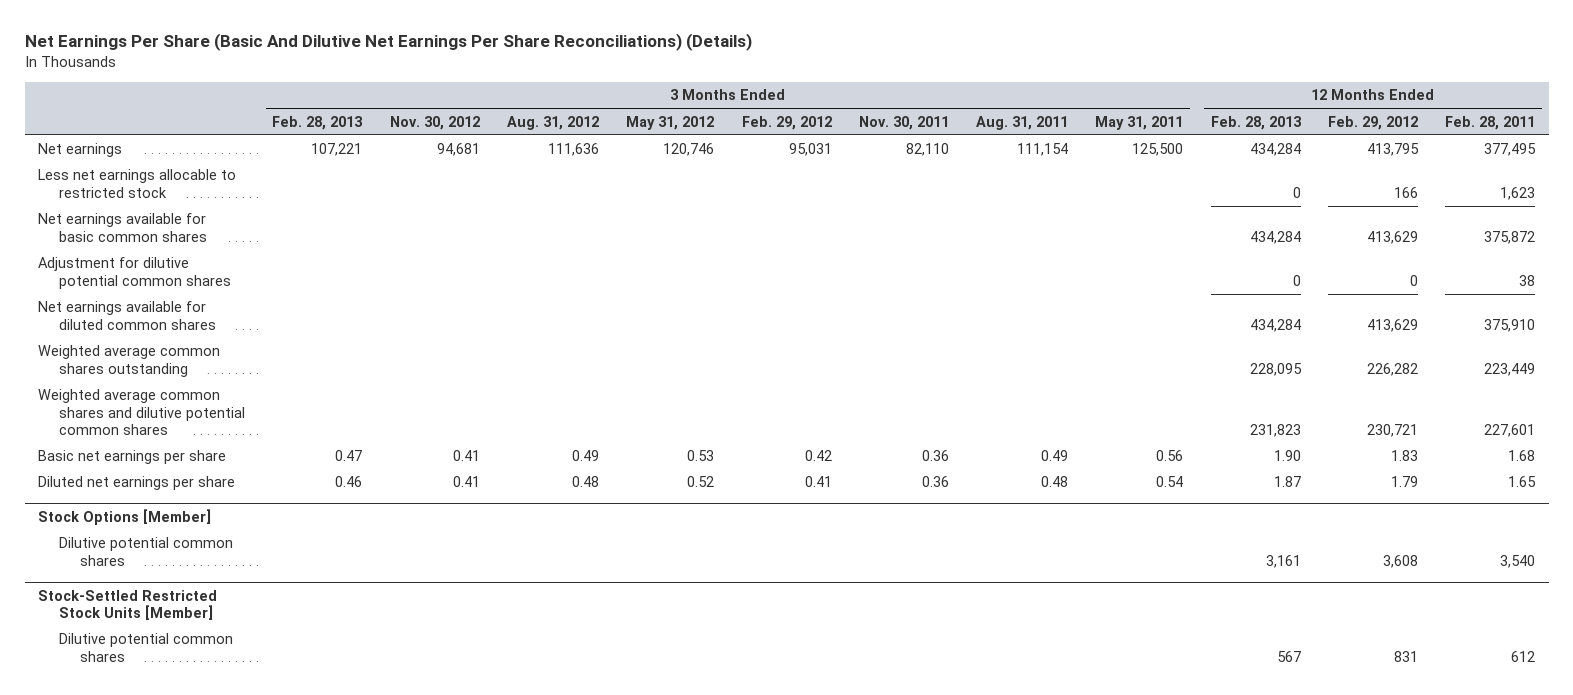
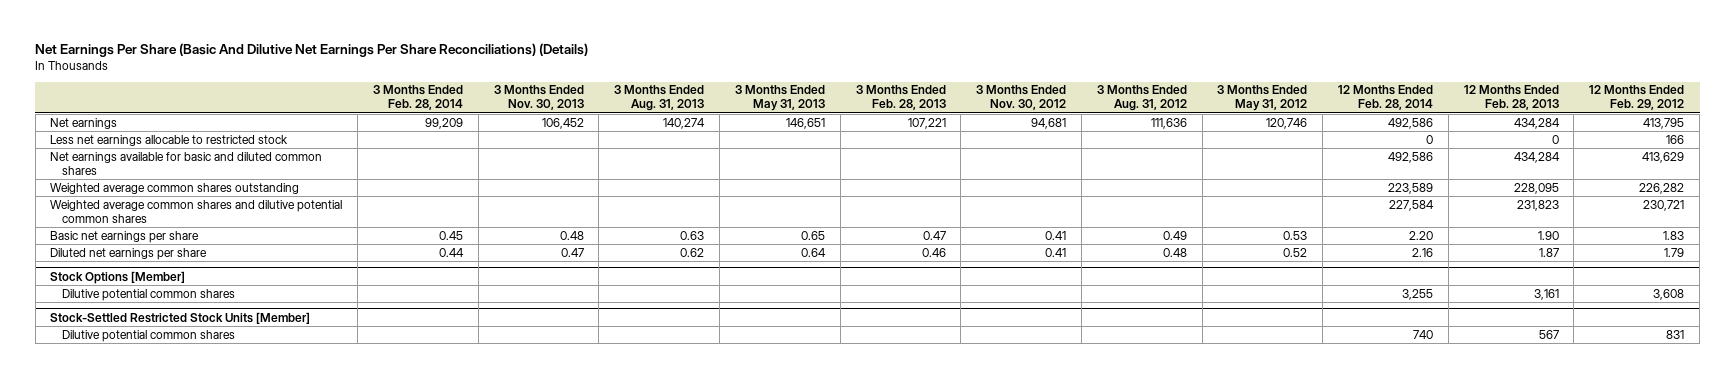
[741,115,832,130] Feb. 29, 2012 -> none
[858,115,949,130] Nov. 30, 2011 -> none
[976,115,1069,130] Aug. 31, 2011 -> none
[1095,115,1184,130] May 31, 2011 -> none
[1445,115,1536,130] Feb. 28, 2011 -> none
none -> [373,85,464,111] 3 Months Ended Feb. 28, 2014
none -> [493,85,584,111] 3 Months Ended Nov. 30, 2013
none -> [614,85,705,112] 3 Months Ended Aug. 31, 2013
none -> [734,85,825,112] 3 Months Ended May 31, 2013
none -> [1338,85,1434,111] 12 Months Ended Feb. 28, 2014
[38,213,208,242] Net earnings available for basic common shares -> none
[38,257,232,289] Adjustment for dilutive potential common shares -> none
[38,301,217,330] Net earnings available for diluted common shares -> [50,151,323,175] Net earnings available for basic and diluted common shares

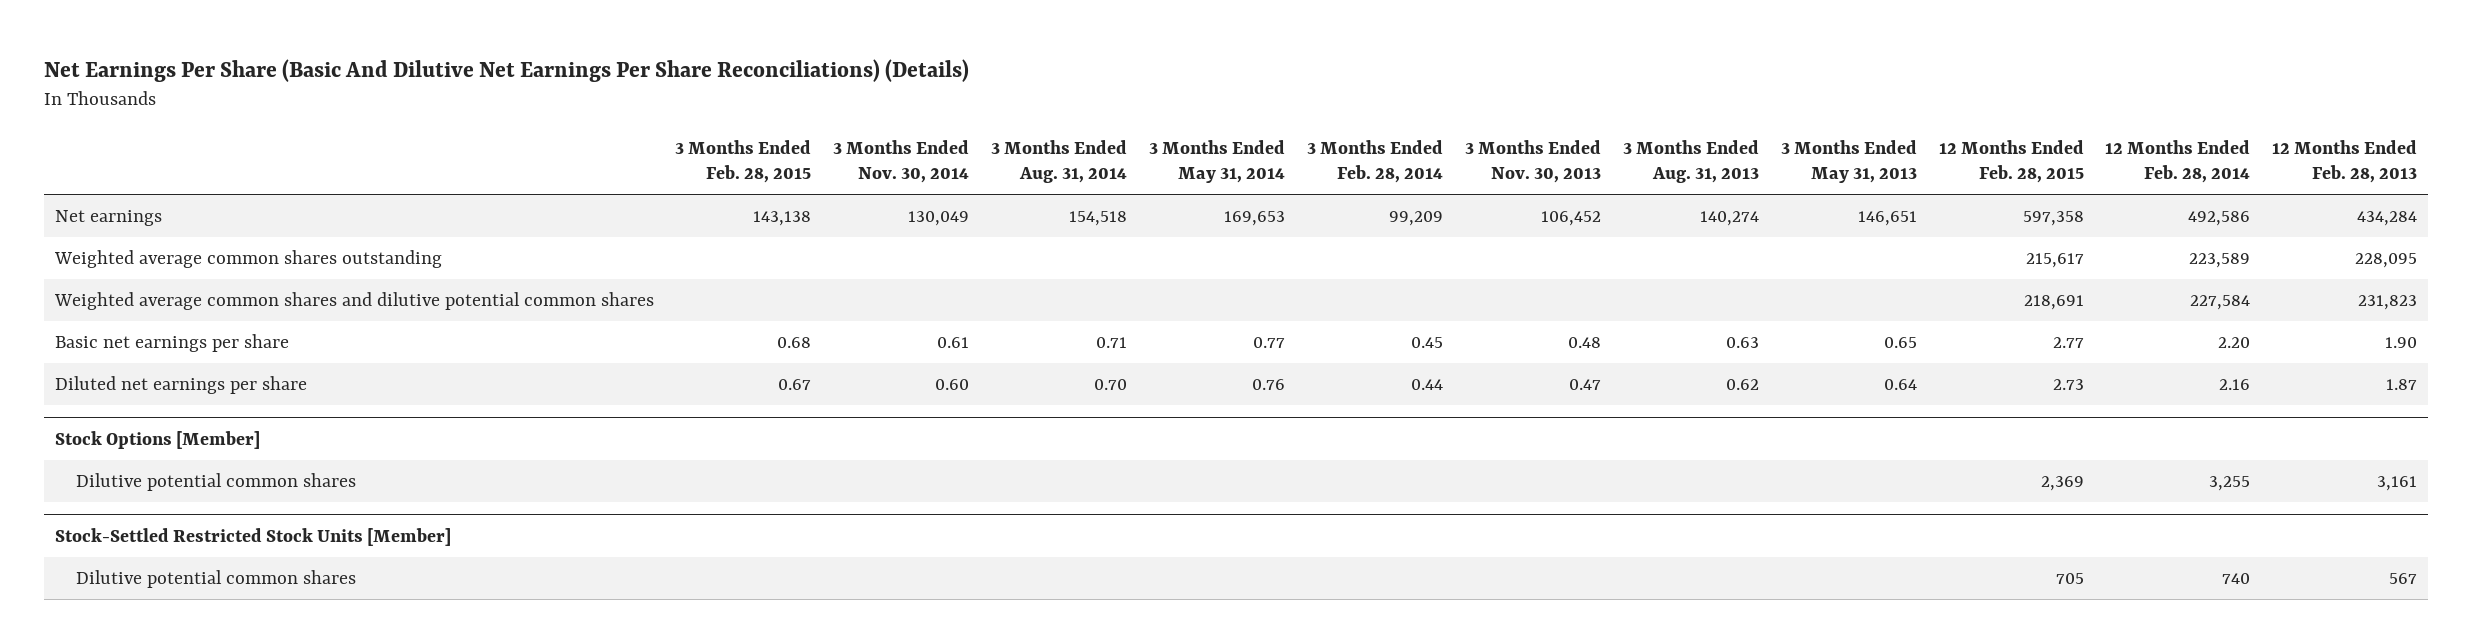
[855,85,946,111] 3 Months Ended Feb. 28, 2013 -> none
[976,85,1067,111] 3 Months Ended Nov. 30, 2012 -> none
[1096,85,1187,112] 3 Months Ended Aug. 31, 2012 -> none
[1217,85,1308,112] 3 Months Ended May 31, 2012 -> none
[1589,85,1685,111] 12 Months Ended Feb. 29, 2012 -> none
none -> [675,139,812,184] 3 Months Ended Feb. 28, 2015
none -> [833,139,970,184] 3 Months Ended Nov. 30, 2014
none -> [991,139,1128,184] 3 Months Ended Aug. 31, 2014
none -> [1149,139,1286,184] 3 Months Ended May 31, 2014
none -> [1938,139,2084,184] 12 Months Ended Feb. 28, 2015
[50,134,289,146] Less net earnings allocable to restricted stock -> none
[50,151,323,175] Net earnings available for basic and diluted common shares -> none

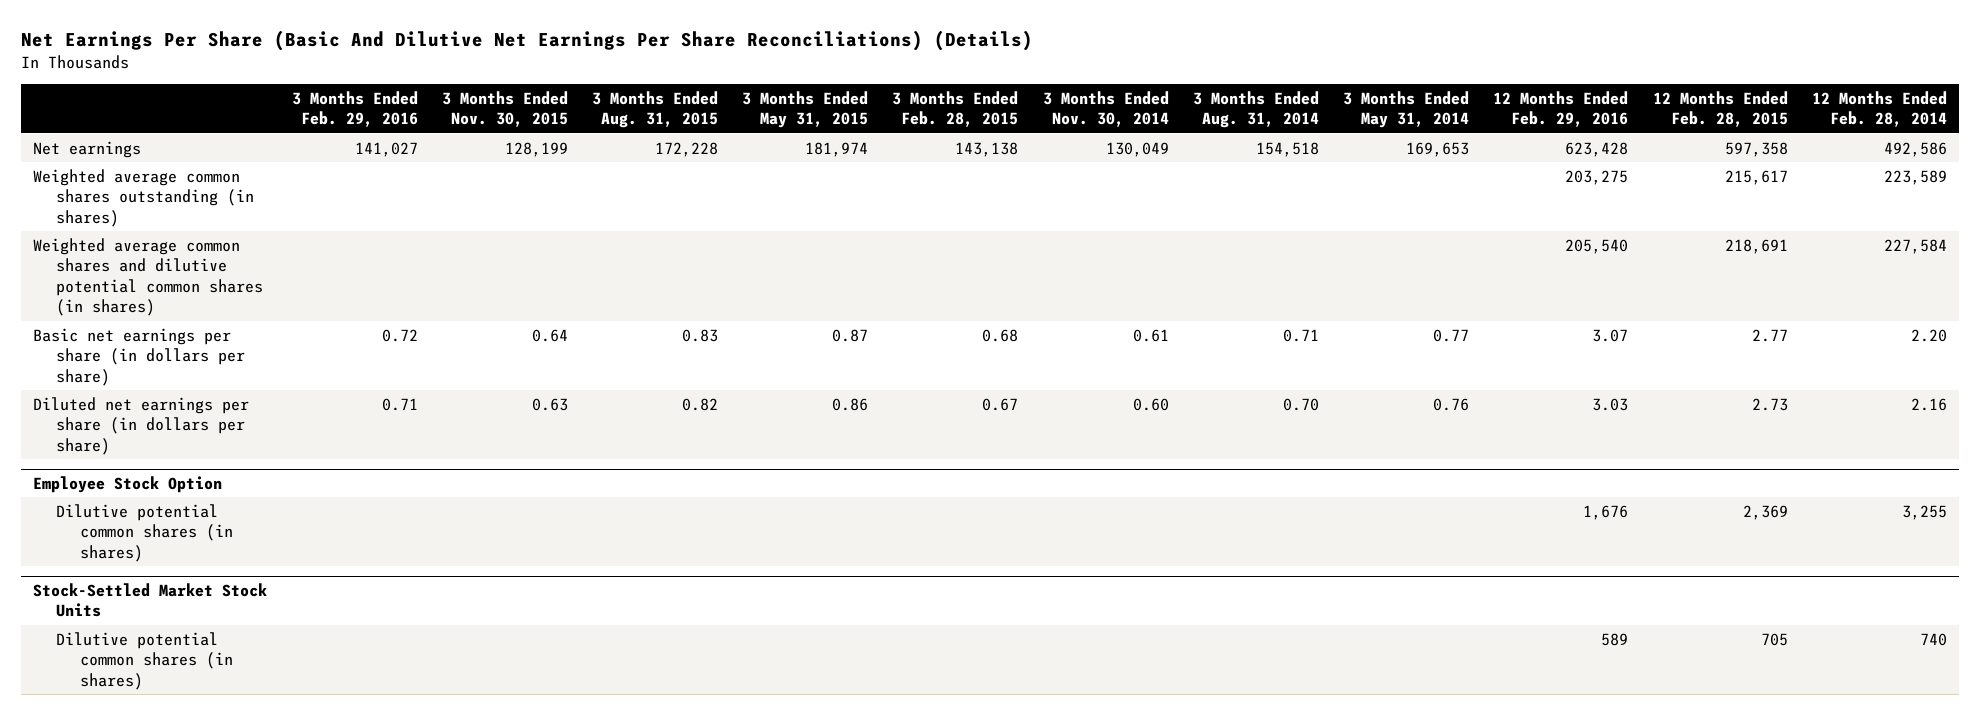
[1306,139,1443,184] 3 Months Ended Feb. 28, 2014 -> none
[1464,139,1601,184] 3 Months Ended Nov. 30, 2013 -> none
[1622,139,1759,184] 3 Months Ended Aug. 31, 2013 -> none
[1780,139,1917,184] 3 Months Ended May 31, 2013 -> none
[2272,139,2418,184] 12 Months Ended Feb. 28, 2013 -> none
none -> [291,90,418,128] 3 Months Ended Feb. 29, 2016
none -> [441,90,568,128] 3 Months Ended Nov. 30, 2015
none -> [591,90,718,129] 3 Months Ended Aug. 31, 2015
none -> [742,90,869,129] 3 Months Ended May 31, 2015
none -> [1493,90,1629,128] 12 Months Ended Feb. 29, 2016
[53,250,442,269] Weighted average common shares outstanding -> [33,168,255,227] Weighted average common shares outstanding (in shares)
[53,292,654,311] Weighted average common shares and dilutive potential common shares -> [33,237,264,317] Weighted average common shares and dilutive potential common shares (in shares)
[54,334,289,353] Basic net earnings per share -> [33,327,246,386] Basic net earnings per share (in dollars per share)
[54,376,307,395] Diluted net earnings per share -> [33,396,250,455] Diluted net earnings per share (in dollars per share)
[54,430,260,449] Stock Options [Member] -> [33,475,223,493] Employee Stock Option
[76,473,357,492] Dilutive potential common shares -> [56,503,233,562] Dilutive potential common shares (in shares)
[54,527,451,546] Stock-Settled Restricted Stock Units [Member] -> [33,582,268,618] Stock-Settled Market Stock Units
[76,570,357,589] Dilutive potential common shares -> [56,631,233,690] Dilutive potential common shares (in shares)

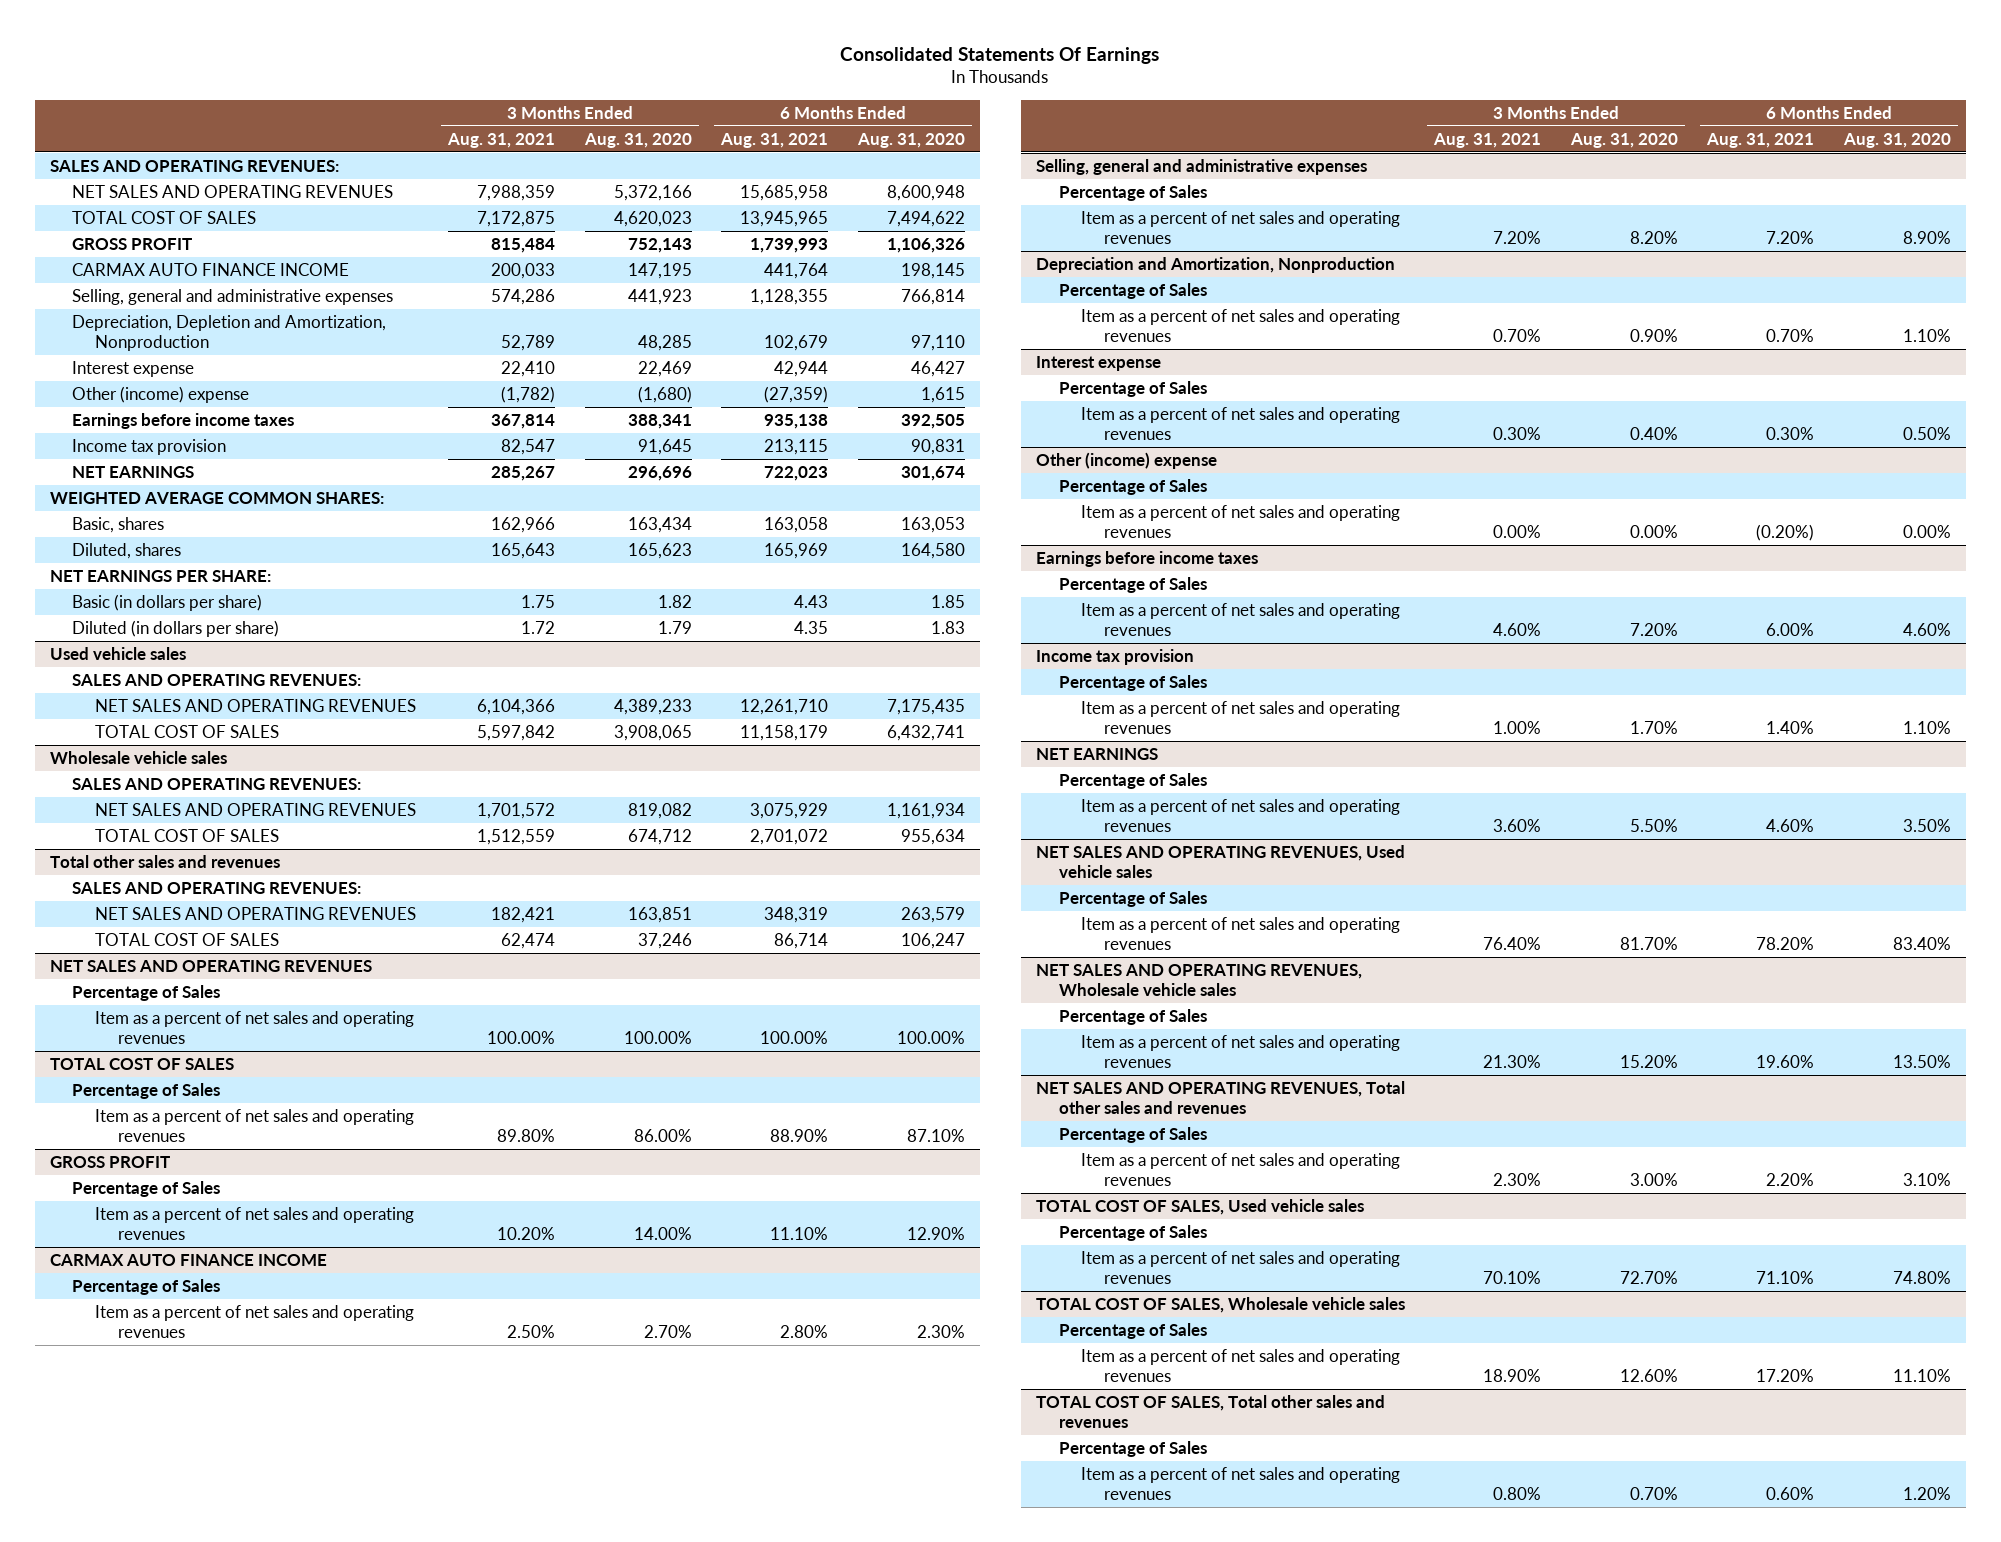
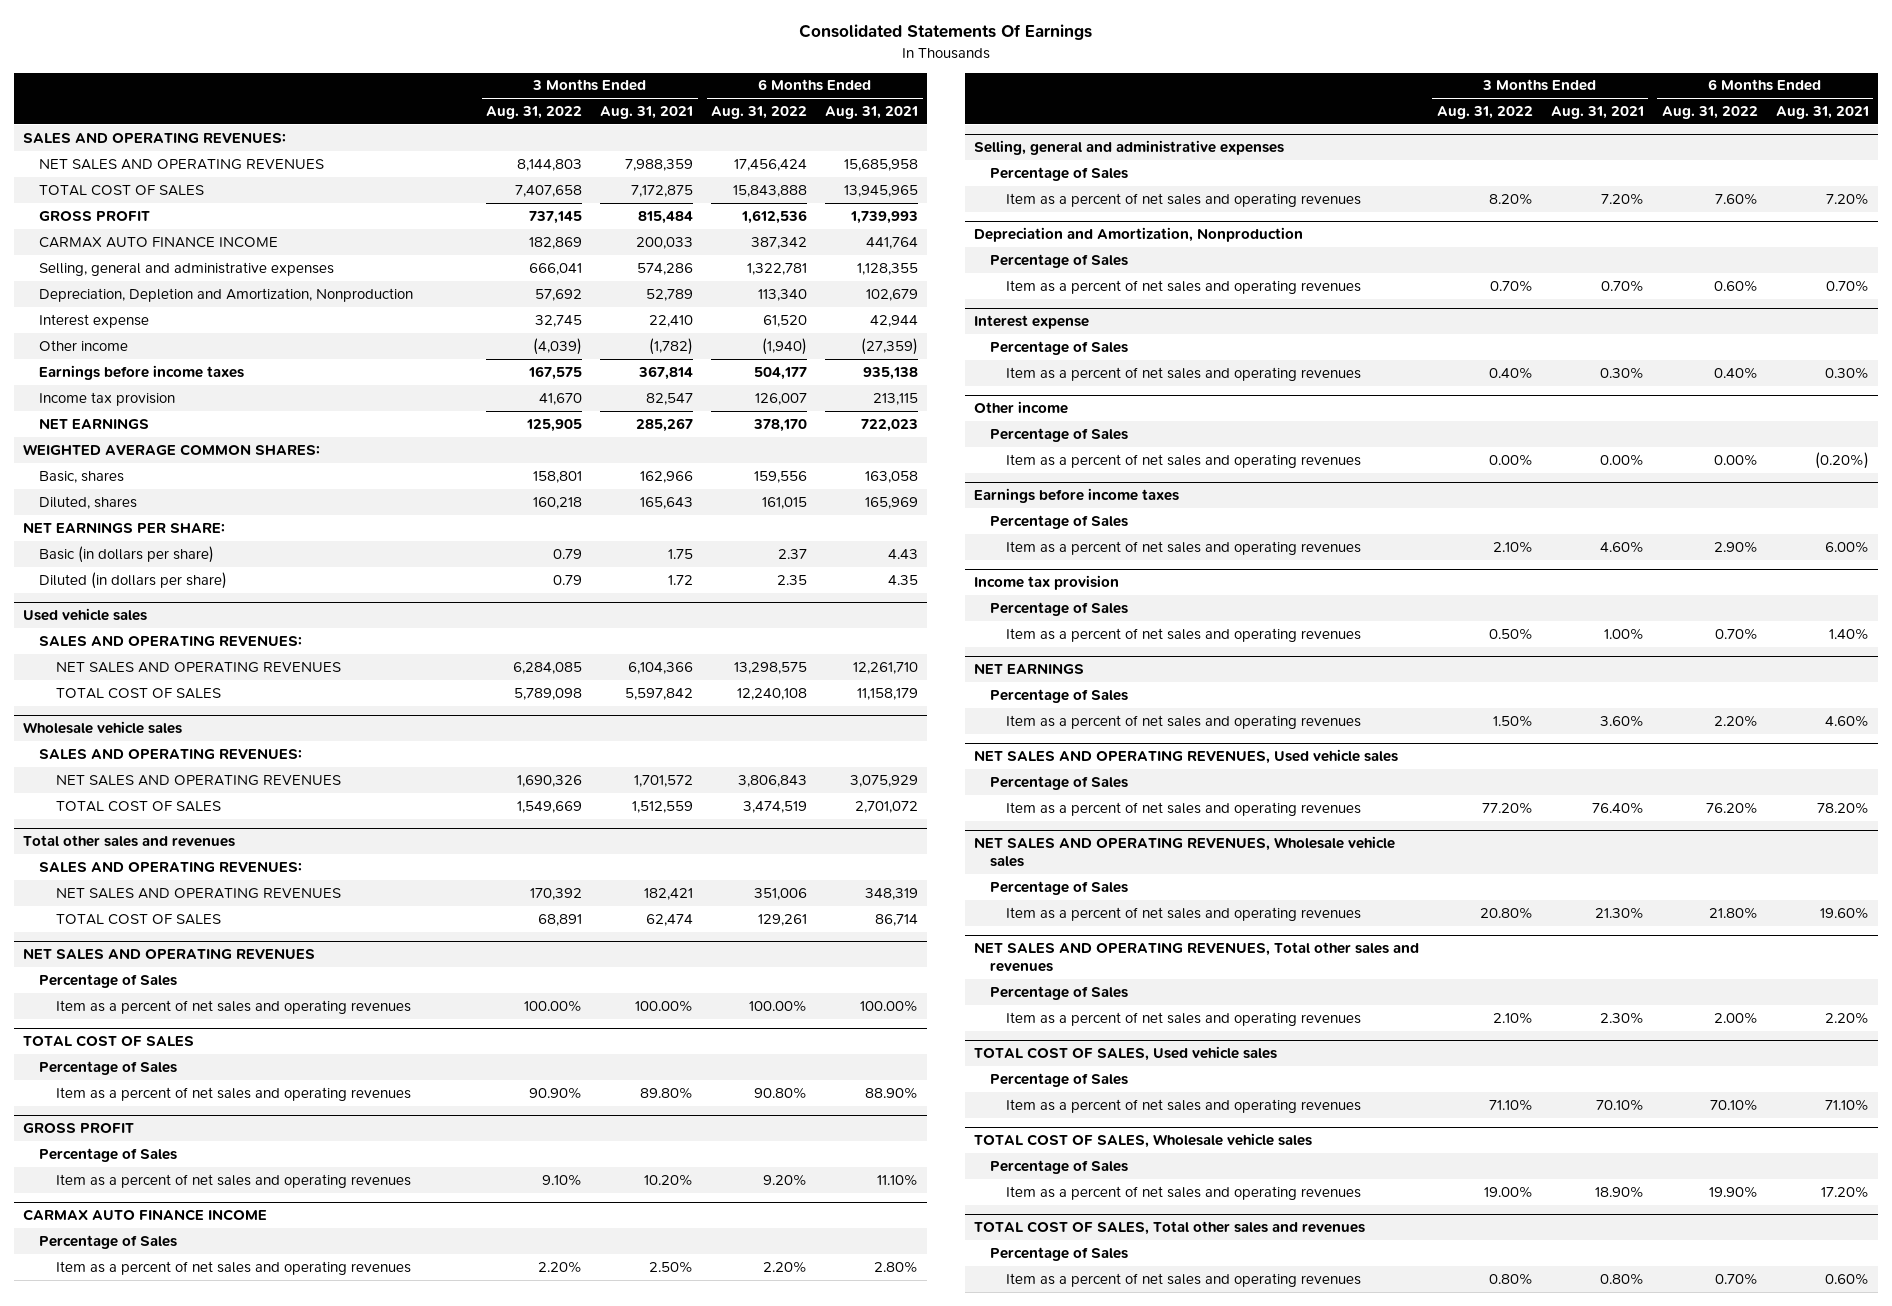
[583,132,692,148] Aug. 31, 2020 -> none
[856,132,965,148] Aug. 31, 2020 -> none
none -> [486,106,583,120] Aug. 31, 2022
none -> [711,106,808,120] Aug. 31, 2022
[72,385,250,403] Other (income) expense -> [39,339,129,351] Other income
[1035,451,1217,469] Other (income) expense -> [973,400,1068,414] Other income

